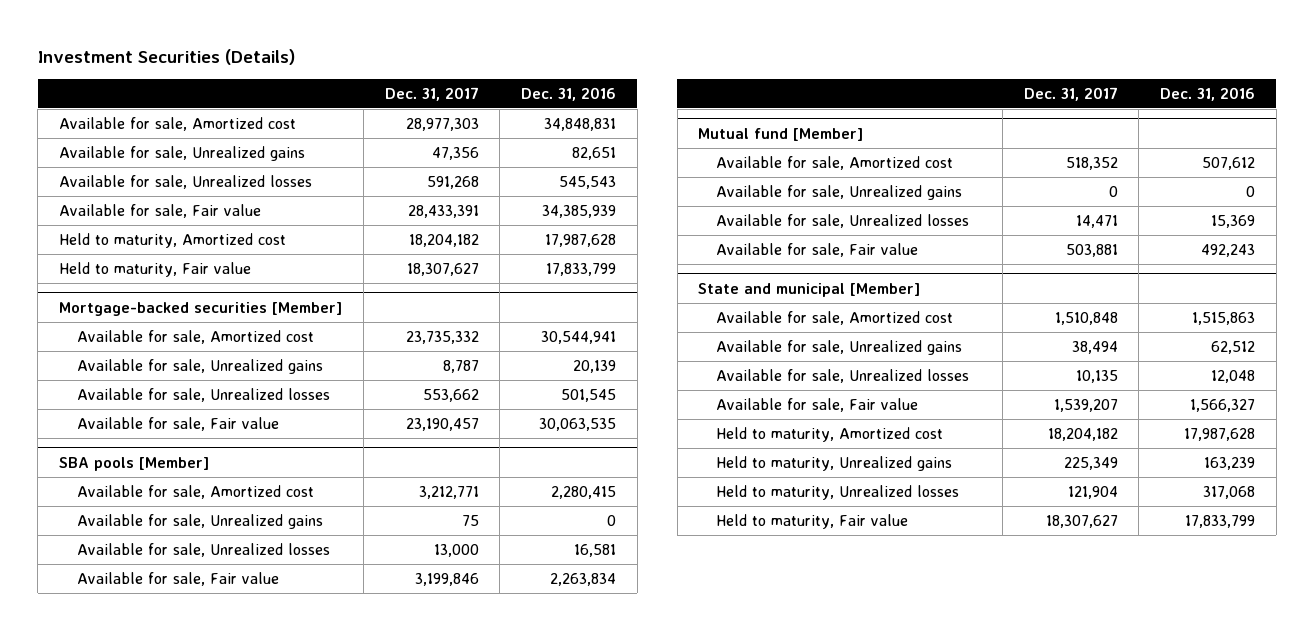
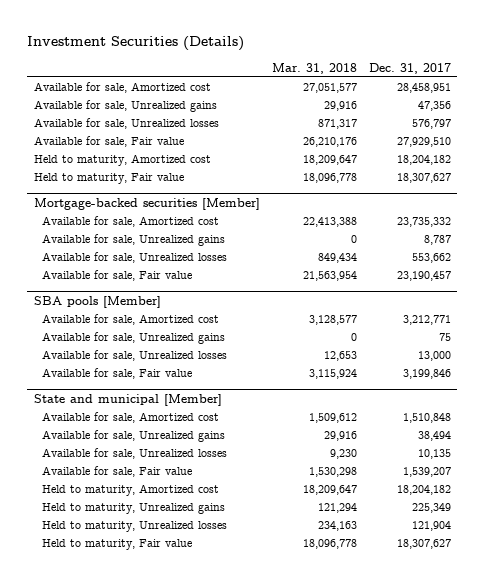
[520,86,616,101] Dec. 31, 2016 -> none
none -> [271,62,357,74] Mar. 31, 2018
[405,117,479,131] 28,977,303 -> [396,83,451,94] 28,458,951
[426,175,479,189] 591,268 -> [411,119,451,130] 576,797
[407,204,479,218] 28,433,391 -> [396,137,451,148] 27,929,510
[698,127,864,141] Mutual fund [Member] -> none
[715,155,953,170] Available for sale, Amortized cost -> none
[715,184,962,200] Available for sale, Unrealized gains -> none
[715,213,969,228] Available for sale, Unrealized losses -> none
[715,242,918,257] Available for sale, Fair value -> none

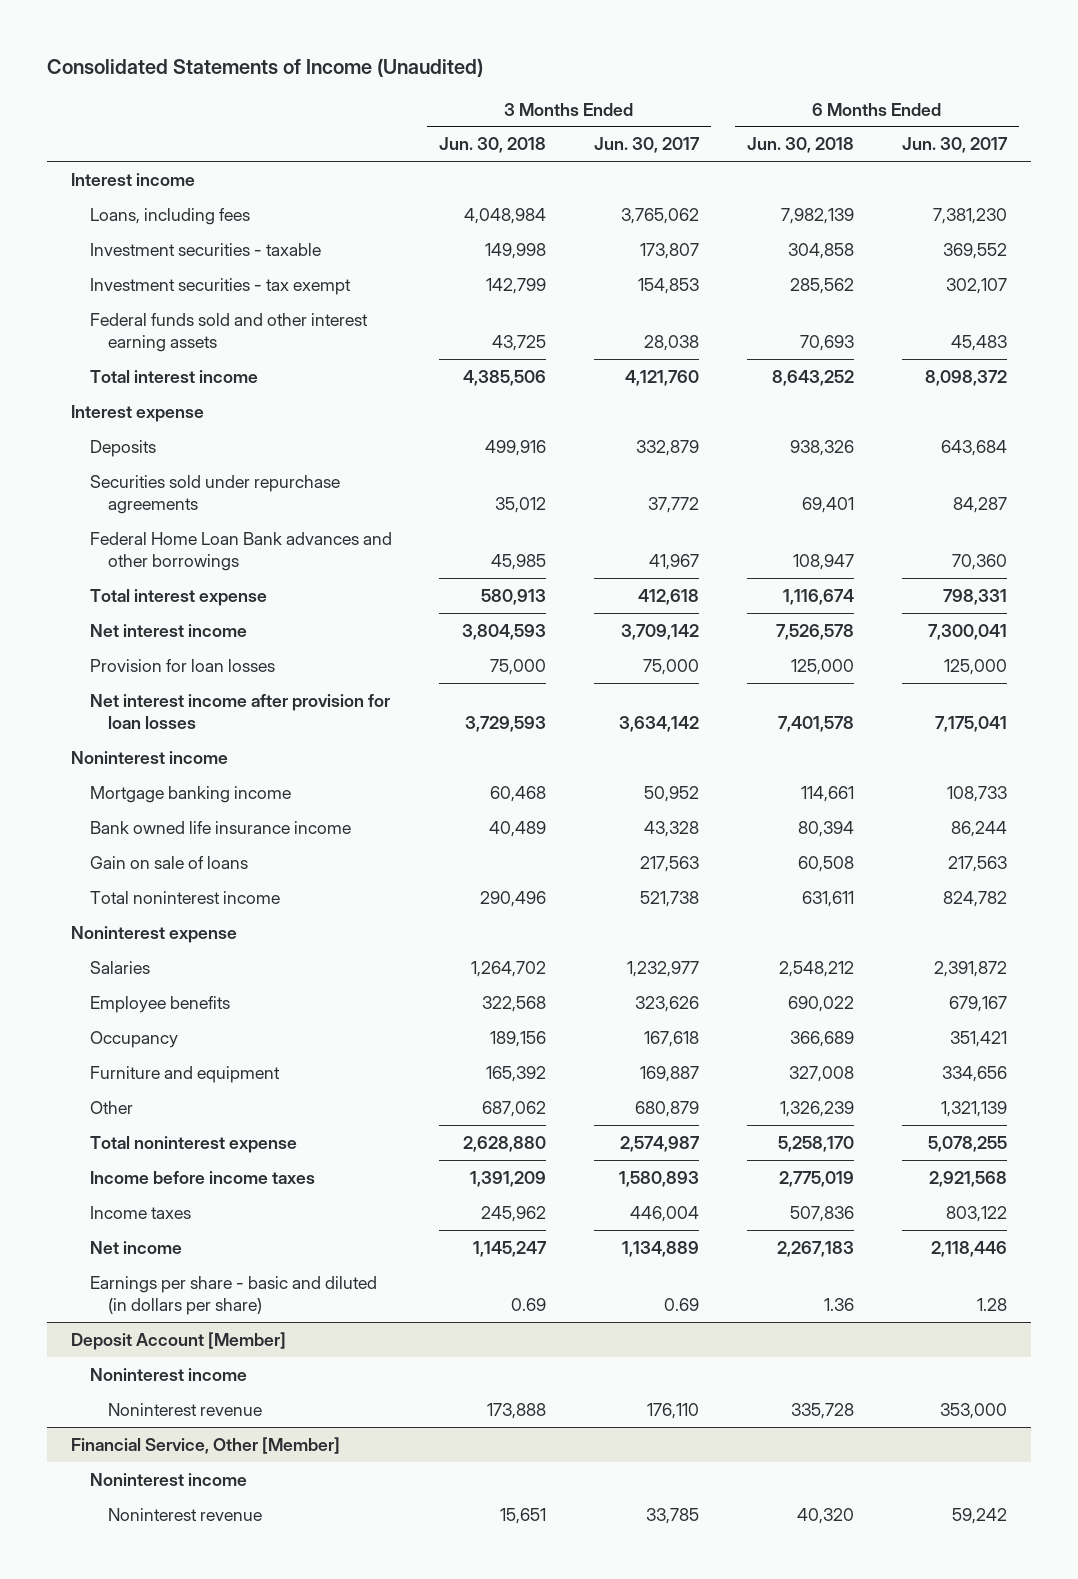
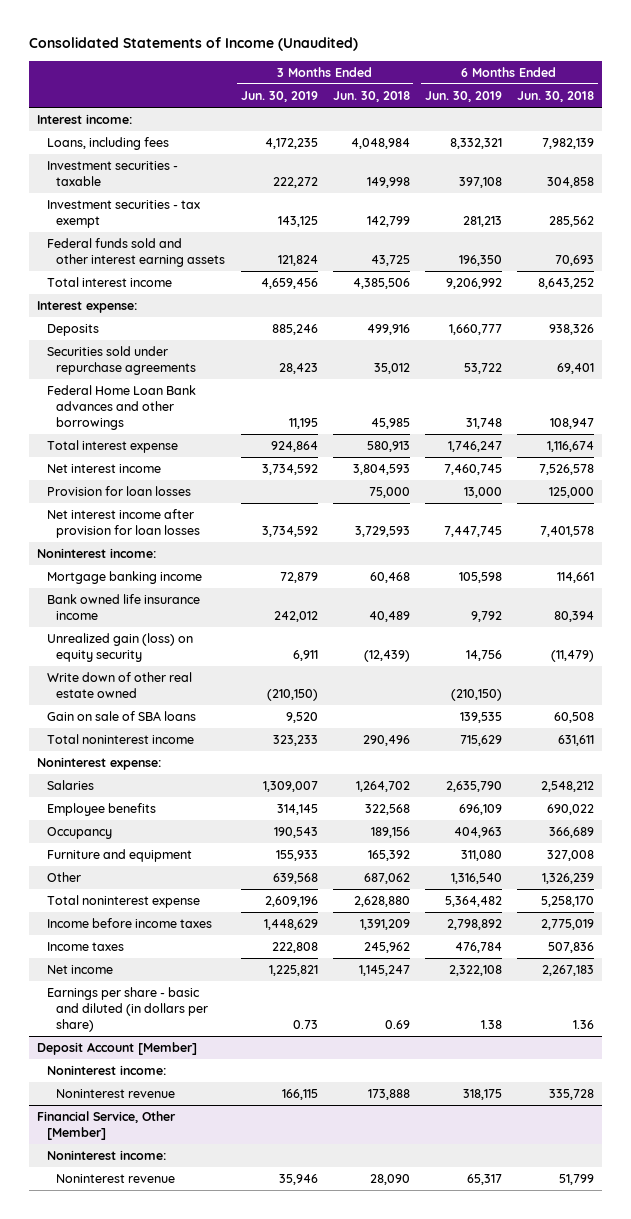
[594,137,701,154] Jun. 30, 2017 -> none
[901,137,1008,154] Jun. 30, 2017 -> none
none -> [240,90,318,102] Jun. 30, 2019
none -> [424,90,502,102] Jun. 30, 2019
[71,172,196,186] Interest income -> [36,113,132,124] Interest income:
[71,404,205,422] Interest expense -> [36,300,137,313] Interest expense:
[71,750,229,764] Noninterest income -> [36,547,156,558] Noninterest income:
none -> [46,632,193,663] Unrealized gain (loss) on equity security
none -> [46,671,192,699] Write down of other real estate owned
[89,855,248,869] Gain on sale of loans -> [46,710,196,721] Gain on sale of SBA loans
[71,925,238,943] Noninterest expense -> [36,756,161,770] Noninterest expense:
[89,1367,247,1381] Noninterest income -> [46,1064,166,1075] Noninterest income:
[89,1472,247,1486] Noninterest income -> [46,1149,166,1160] Noninterest income:
[500,1507,547,1524] 15,651 -> [369,1173,410,1185] 28,090
[797,1507,855,1524] 40,320 -> [558,1173,594,1185] 51,799

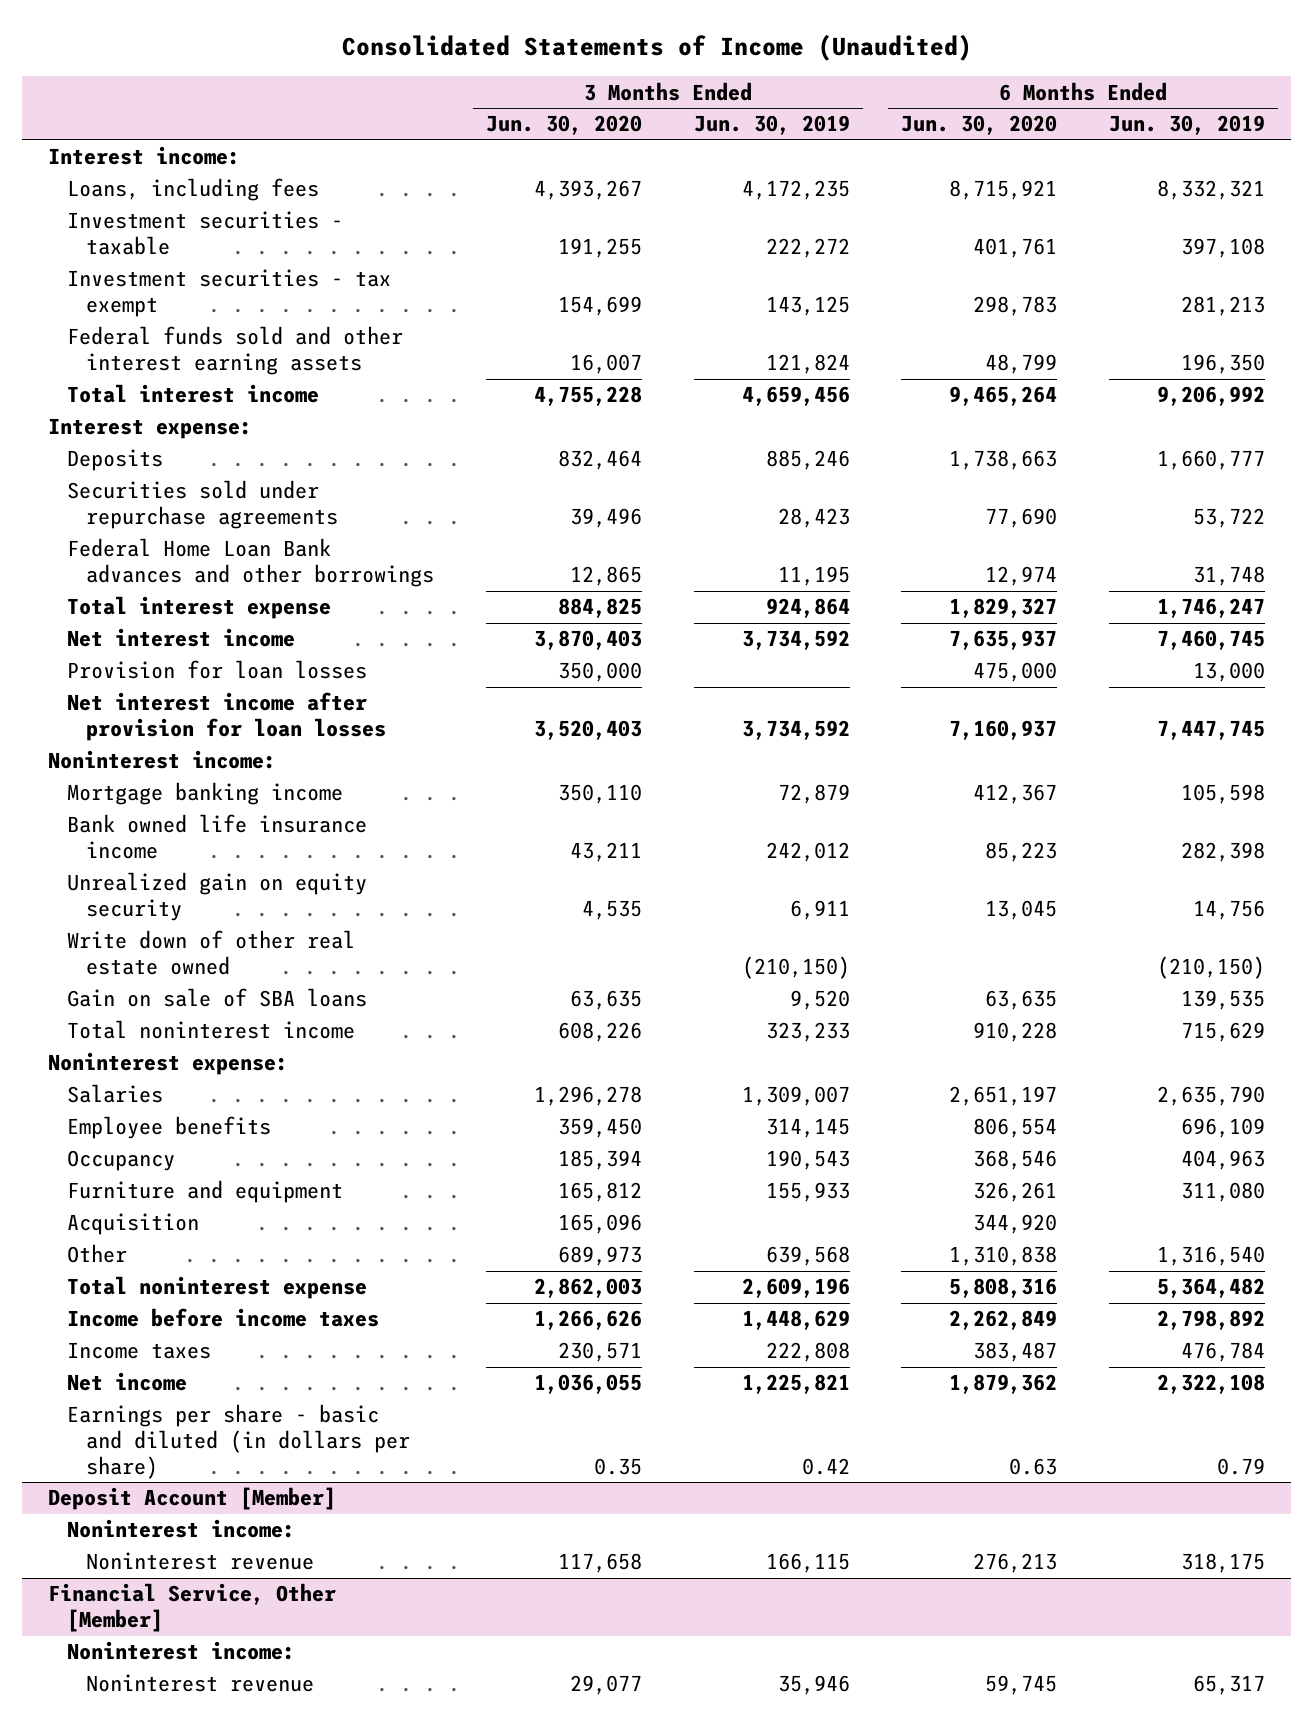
[332,90,410,102] Jun. 30, 2018 -> none
[516,90,594,102] Jun. 30, 2018 -> none
none -> [485,115,642,136] Jun. 30, 2020
none -> [901,115,1058,136] Jun. 30, 2020
[470,611,502,623] 9,792 -> [1181,842,1266,863] 282,398
[46,632,193,663] Unrealized gain (loss) on equity security -> [66,872,367,922] Unrealized gain on equity security
none -> [66,1213,199,1236] Acquisition
[292,1020,318,1030] 0.73 -> [801,1457,850,1475] 0.42
[480,1020,502,1030] 1.38 -> [1217,1457,1266,1475] 0.79

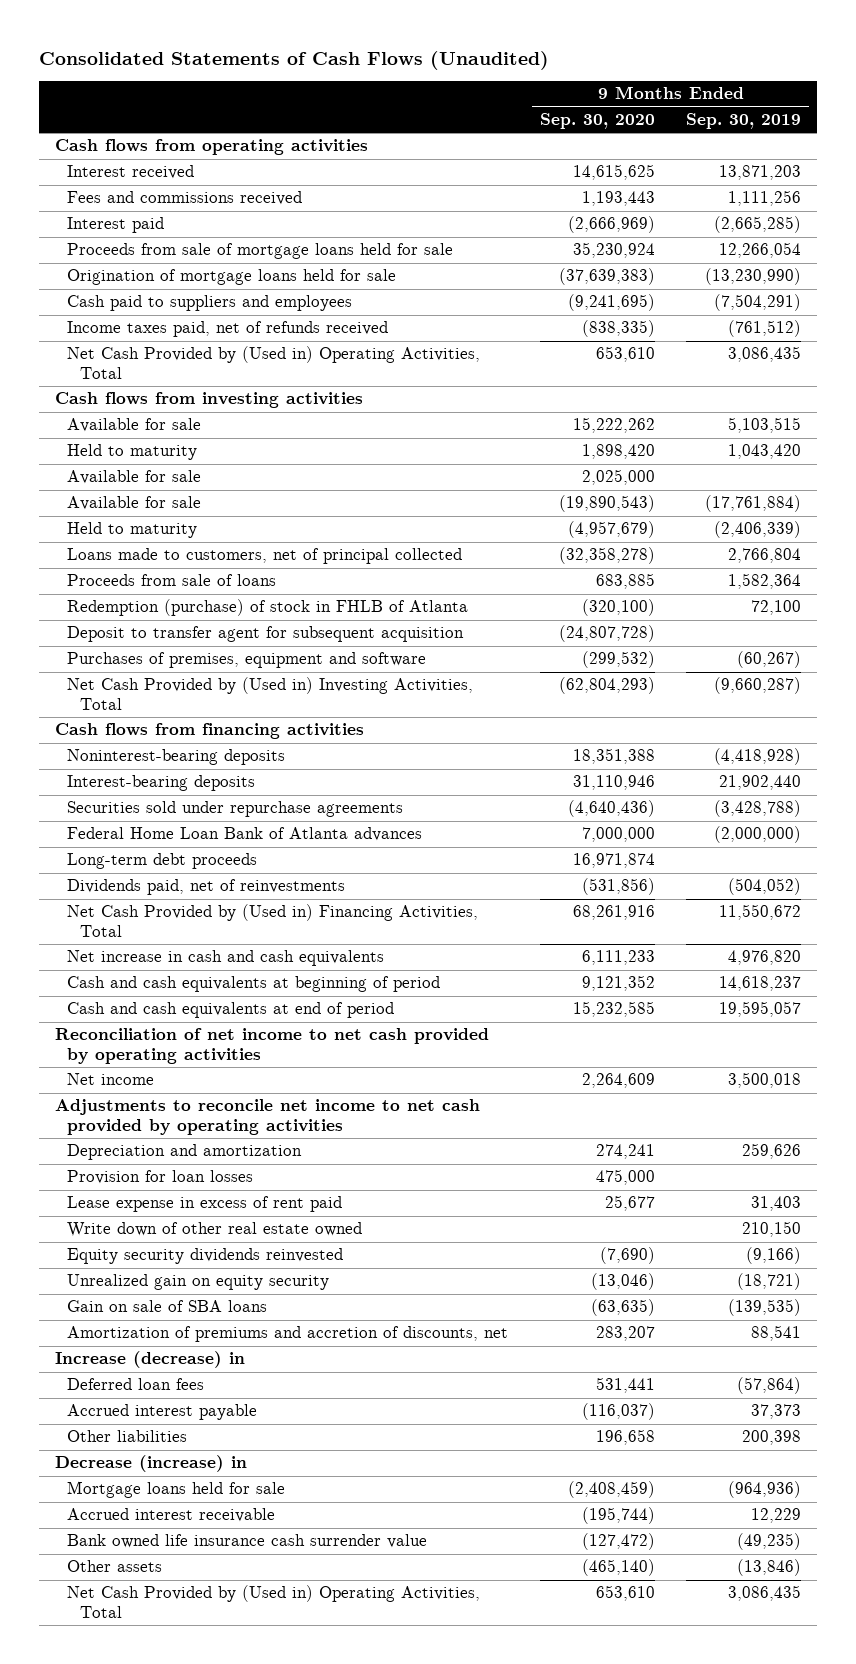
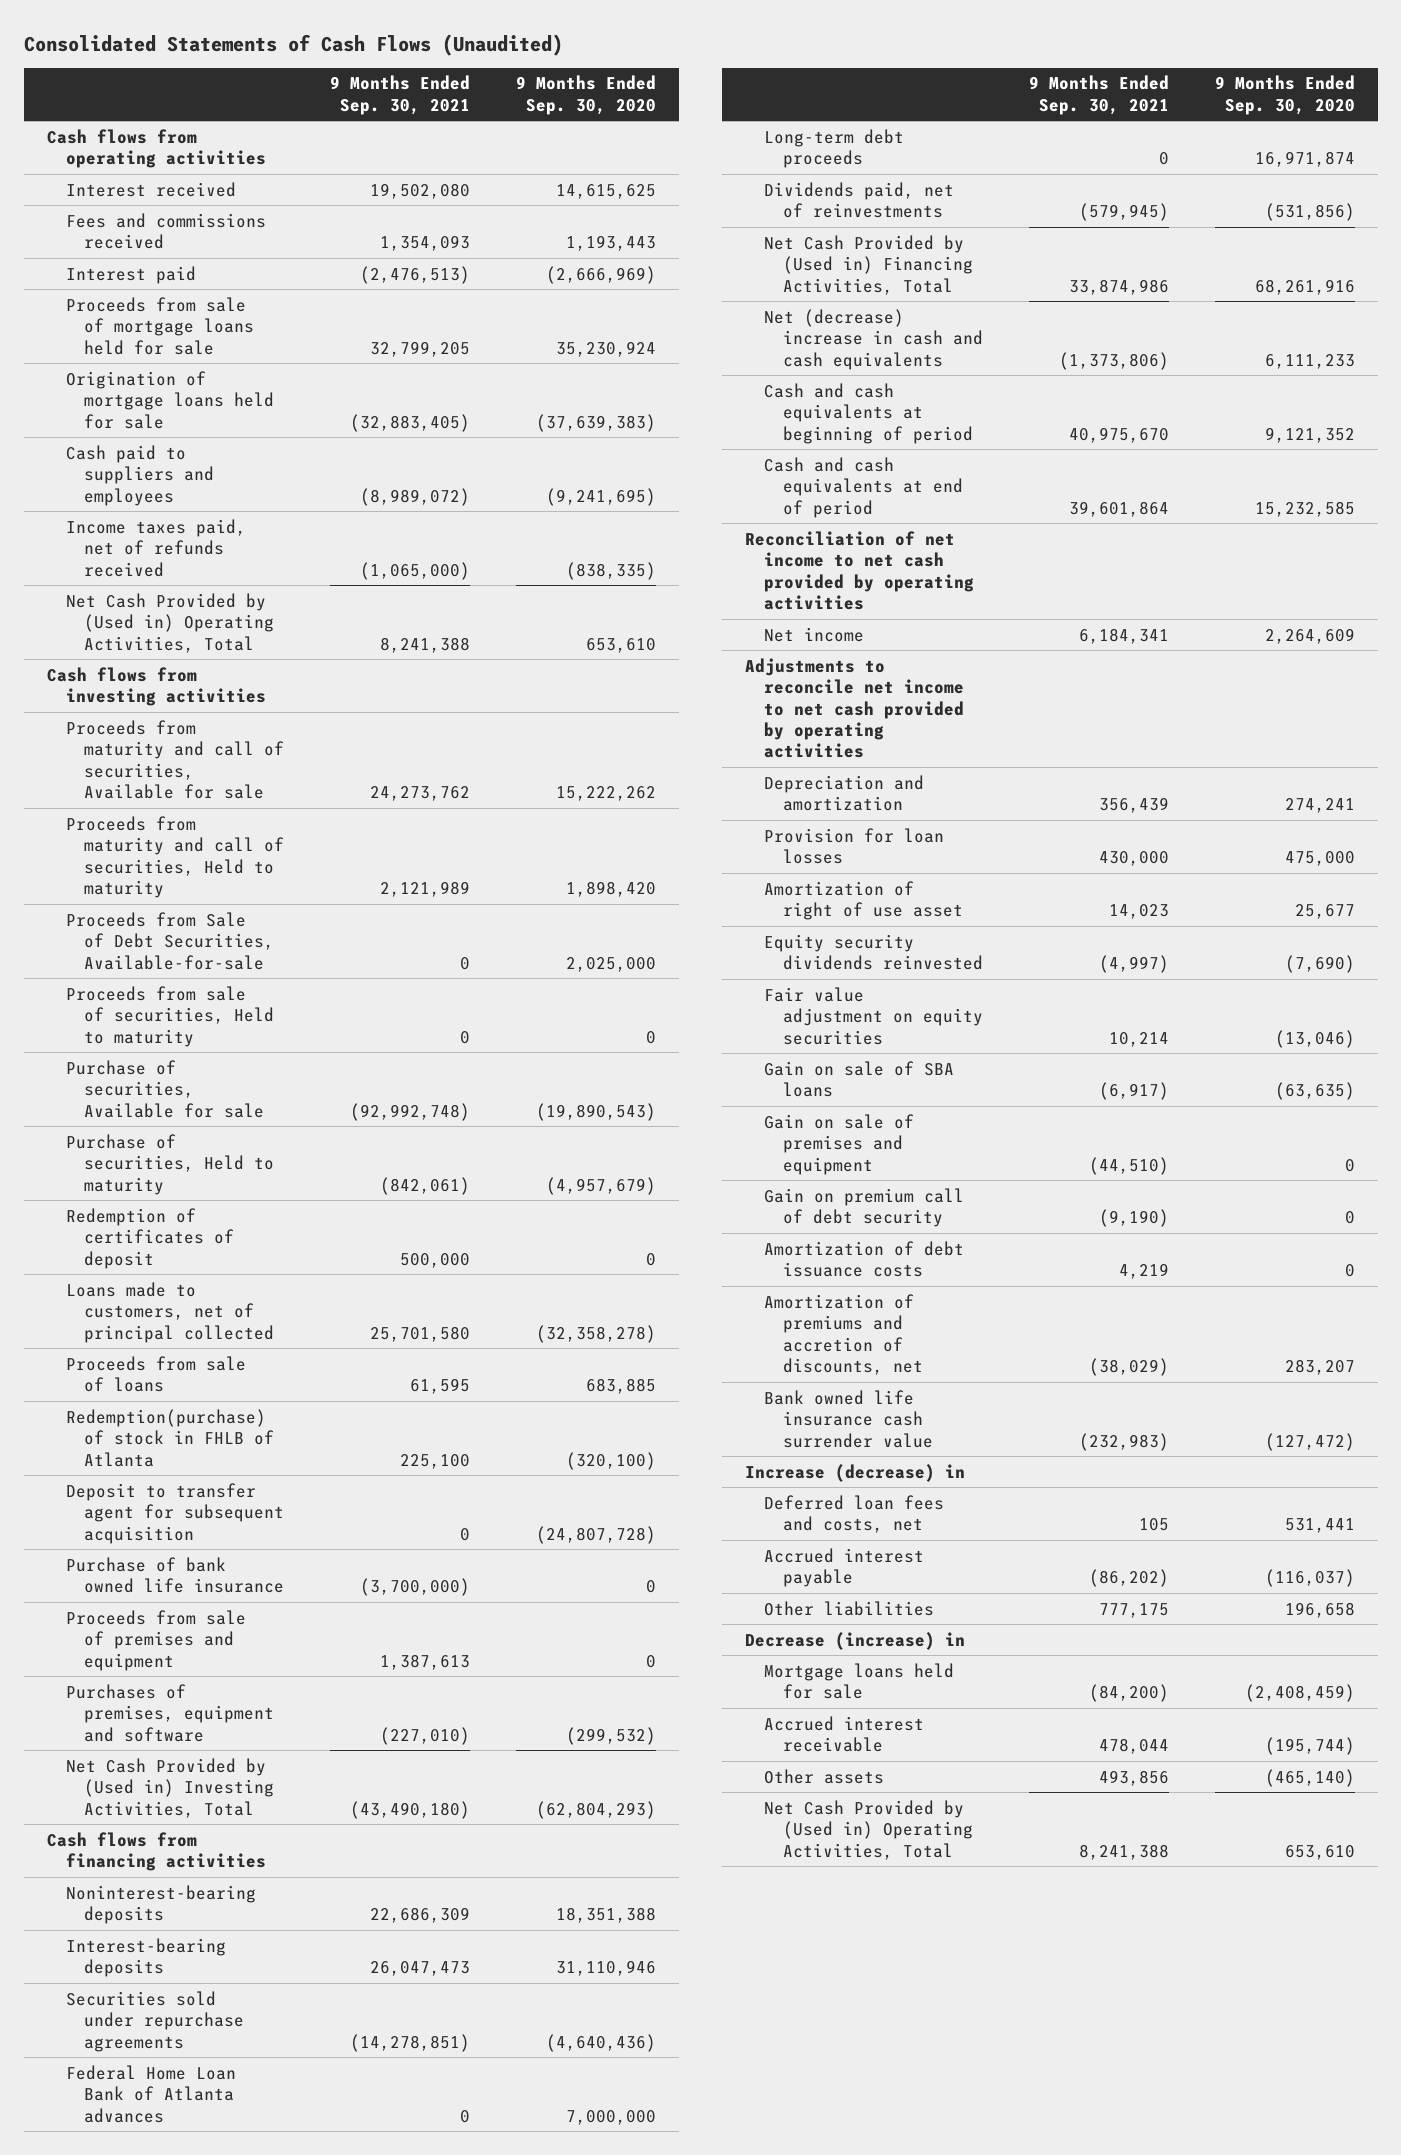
[686,113,802,130] Sep. 30, 2019 -> none
none -> [330,75,471,115] 9 Months Ended Sep. 30, 2021
[67,418,202,433] Available for sale -> [65,719,285,799] Proceeds from maturity and call of securities, Available for sale
[67,444,198,461] Held to maturity -> [65,815,285,898] Proceeds from maturity and call of securities, Held to maturity
[67,470,202,485] Available for sale -> [65,911,275,970] Proceeds from Sale of Debt Securities, Available-for-sale
none -> [65,985,275,1047] Proceeds from sale of securities, Held to maturity
[67,496,202,511] Available for sale -> [65,1059,265,1118] Purchase of securities, Available for sale
[67,522,198,539] Held to maturity -> [65,1133,275,1195] Purchase of securities, Held to maturity
none -> [65,1207,235,1269] Redemption of certificates of deposit
[67,599,469,617] Redemption (purchase) of stock in FHLB of Atlanta -> [65,1408,275,1467] Redemption(purchase) of stock in FHLB of Atlanta
none -> [65,1556,285,1594] Purchase of bank owned life insurance
none -> [65,1609,246,1671] Proceeds from sale of premises and equipment
[67,950,385,967] Net increase in cash and cash equivalents -> [764,308,983,370] Net (decrease) increase in cash and cash equivalents
[67,1222,363,1238] Write down of other real estate owned -> none
[67,1196,343,1213] Lease expense in excess of rent paid -> [764,880,963,921] Amortization of right of use asset
[67,1274,330,1291] Unrealized gain on equity security -> [764,986,983,1045] Fair value adjustment on equity securities
none -> [764,1113,915,1175] Gain on sale of premises and equipment
none -> [764,1187,965,1228] Gain on premium call of debt security
none -> [764,1240,965,1278] Amortization of debt issuance costs
[67,1534,428,1549] Bank owned life insurance cash surrender value -> [764,1389,933,1448] Bank owned life insurance cash surrender value
[67,1378,205,1391] Deferred loan fees -> [764,1494,945,1534] Deferred loan fees and costs, net

